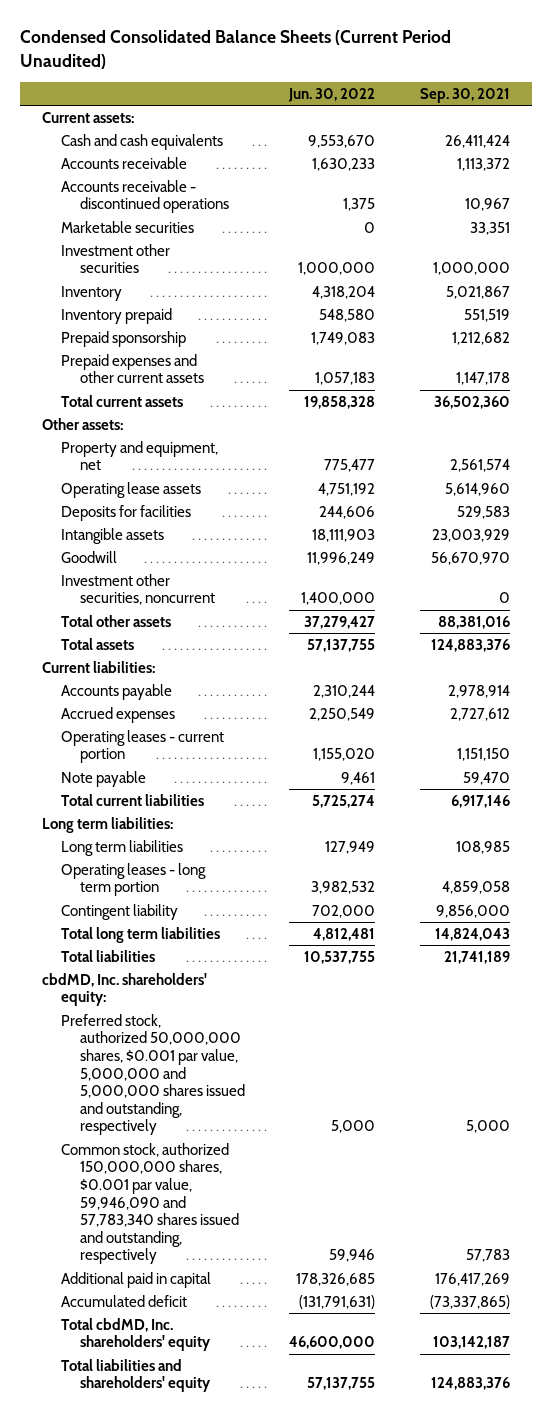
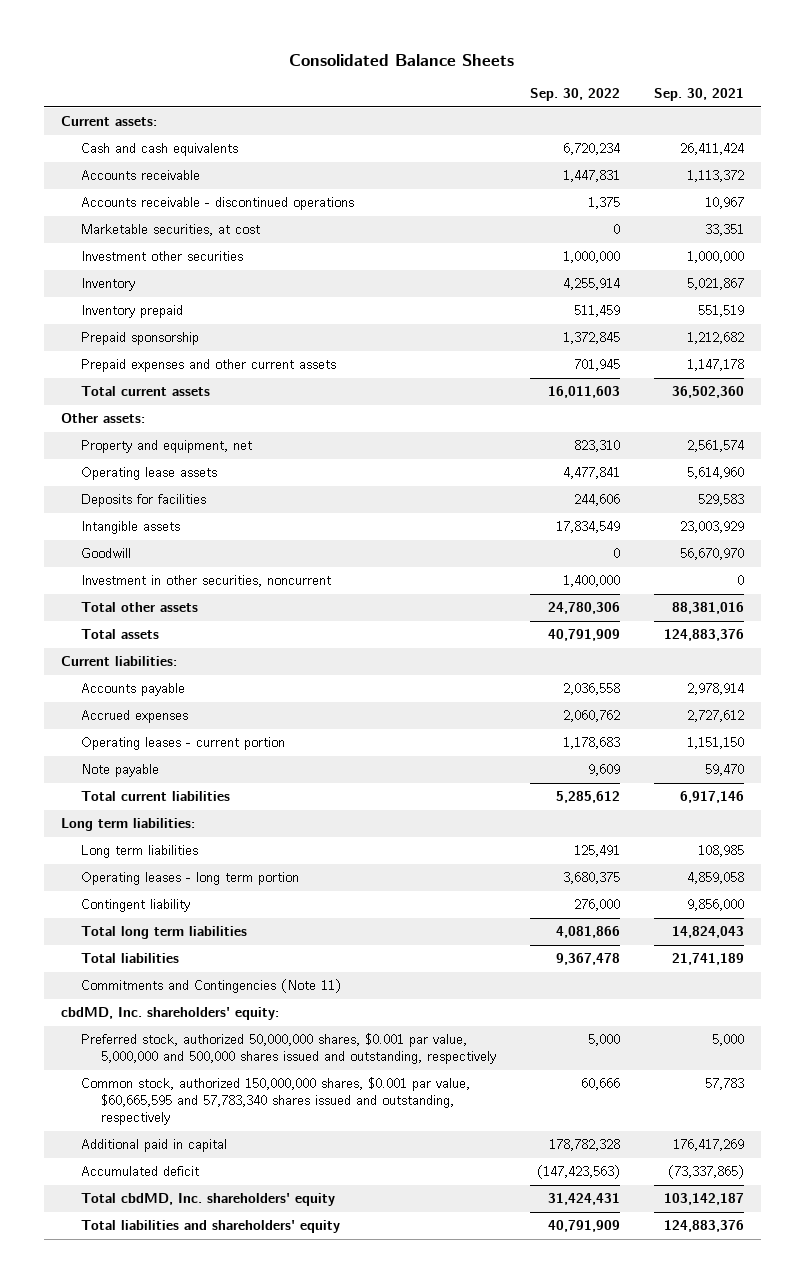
[20,30,452,69] Condensed Consolidated Balance Sheets (Current Period Unaudited) -> [289,53,515,66] Consolidated Balance Sheets
[288,87,376,102] Jun. 30, 2022 -> none
none -> [529,88,620,102] Sep. 30, 2022
[61,220,195,233] Marketable securities -> [80,224,260,237] Marketable securities, at cost
[61,573,215,606] Investment other securities, noncurrent -> [80,575,331,588] Investment in other securities, noncurrent
none -> [80,979,341,994] Commitments and Contingencies (Note 11)
[61,1013,245,1136] Preferred stock, authorized 50,000,000 shares, $0.001 par value, 5,000,000 and 5,000,000 shares issued and outstanding, respectively -> [80,1033,496,1065] Preferred stock, authorized 50,000,000 shares, $0.001 par value, 5,000,000 and 500,000 shares issued and outstanding, respectively
[61,1142,239,1265] Common stock, authorized 150,000,000 shares, $0.001 par value, 59,946,090 and 57,783,340 shares issued and outstanding, respectively -> [80,1077,470,1126] Common stock, authorized 150,000,000 shares, $0.001 par value, $60,665,595 and 57,783,340 shares issued and outstanding, respectively

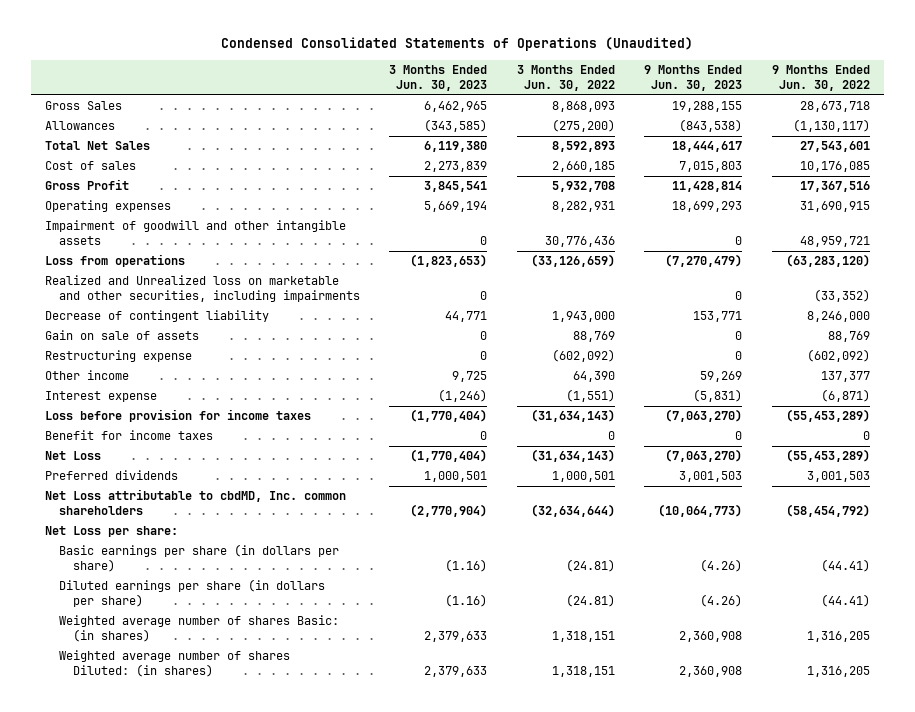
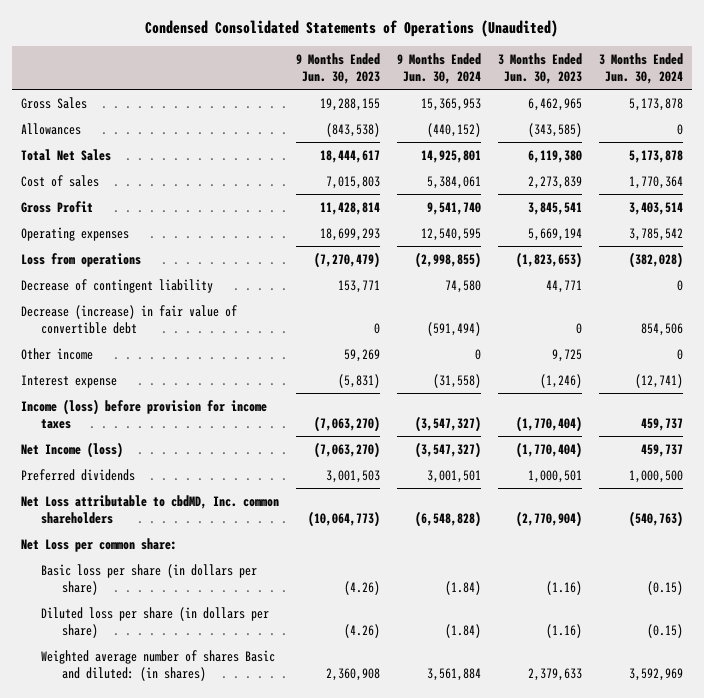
[516,65,615,91] 3 Months Ended Jun. 30, 2022 -> none
[771,65,870,91] 9 Months Ended Jun. 30, 2022 -> none
none -> [396,52,481,84] 9 Months Ended Jun. 30, 2024
none -> [599,52,684,84] 3 Months Ended Jun. 30, 2024
[45,220,347,245] Impairment of goodwill and other intangible assets -> none
[45,275,361,302] Realized and Unrealized loss on marketable and other securities, including impairments -> none
[45,330,200,341] Gain on sale of assets -> none
[45,350,193,363] Restructuring expense -> none
none -> [20,304,237,334] Decrease (increase) in fair value of convertible debt
[45,430,214,441] Benefit for income taxes -> none
[45,409,312,423] Loss before provision for income taxes -> [20,398,267,429] Income (loss) before provision for income taxes
[45,451,102,461] Net Loss -> [20,441,123,458] Net Income (loss)
[59,650,291,677] Weighted average number of shares Diluted: (in shares) -> none
[45,526,179,538] Net Loss per share: -> [20,537,177,552] Net Loss per common share:
[59,544,340,572] Basic earnings per share (in dollars per share) -> [41,563,258,595] Basic loss per share (in dollars per share)
[59,579,326,607] Diluted earnings per share (in dollars per share) -> [41,606,270,638] Diluted loss per share (in dollars per share)
[59,615,340,642] Weighted average number of shares Basic: (in shares) -> [41,649,276,681] Weighted average number of shares Basic and diluted: (in shares)

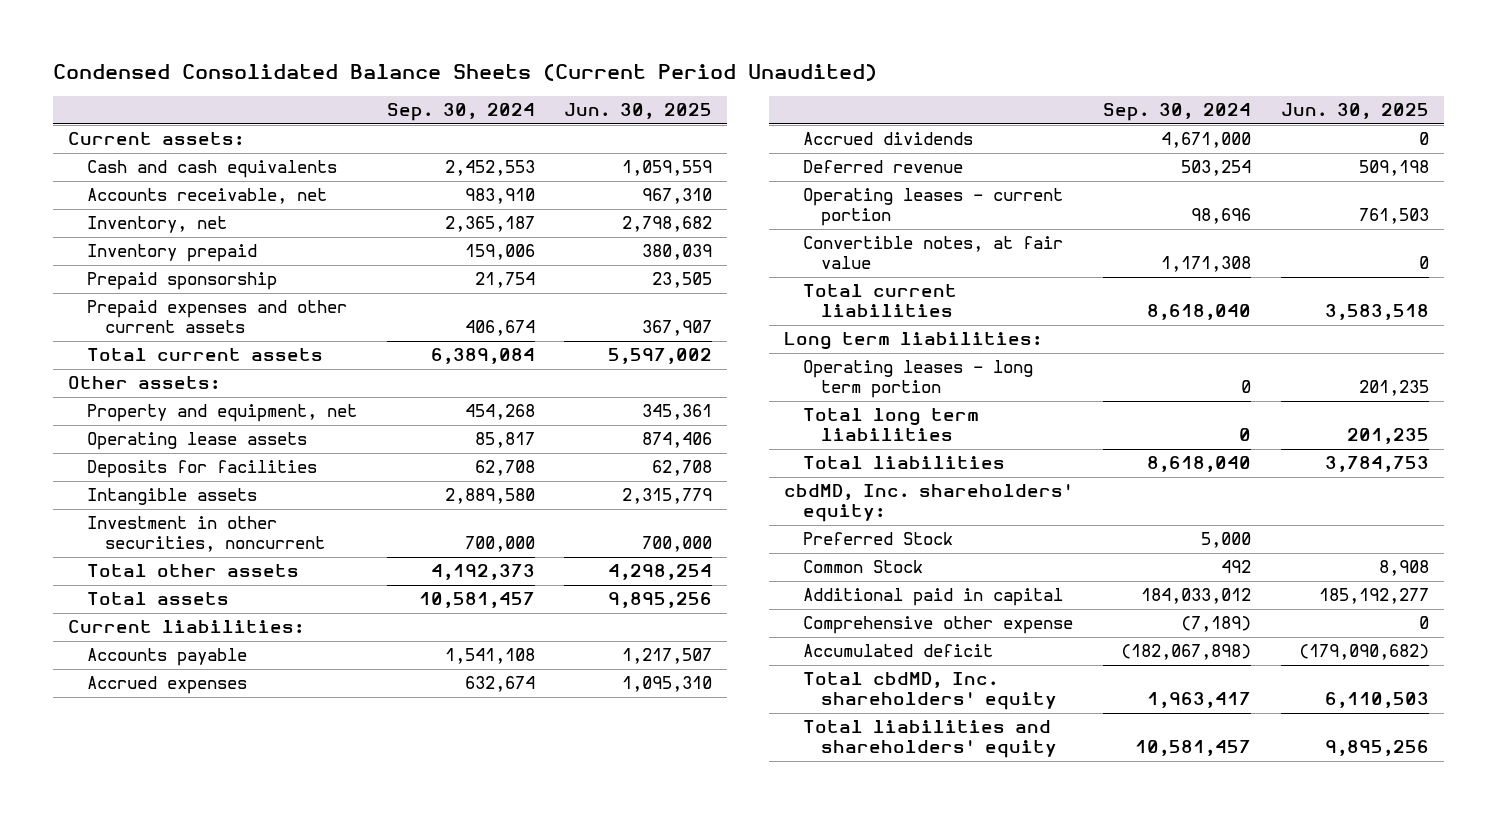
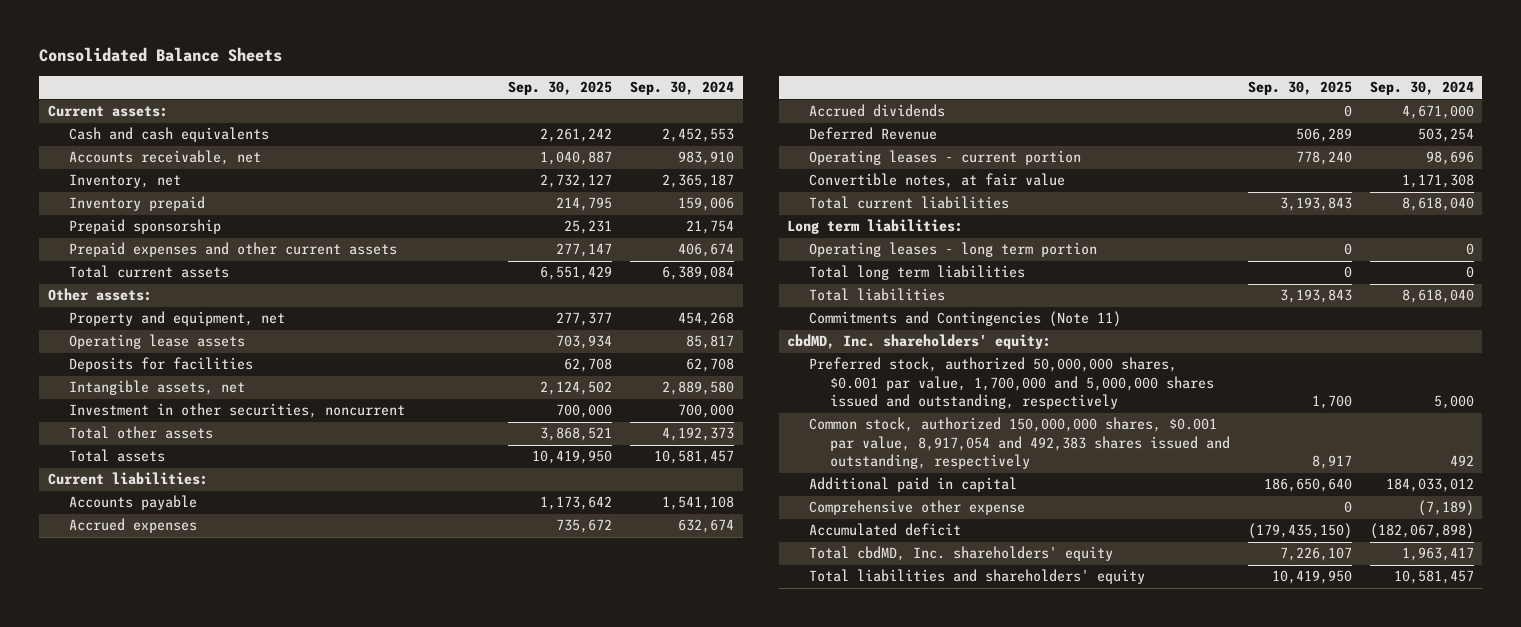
[53,64,878,82] Condensed Consolidated Balance Sheets (Current Period Unaudited) -> [38,47,282,63] Consolidated Balance Sheets
[564,103,713,120] Jun. 30, 2025 -> none
none -> [508,81,613,96] Sep. 30, 2025
[86,488,257,506] Intangible assets -> [69,380,246,396] Intangible assets, net
[802,160,963,174] Deferred revenue -> [808,127,937,141] Deferred Revenue
none -> [808,311,1121,328] Commitments and Contingencies (Note 11)
[802,532,953,546] Preferred Stock -> [808,357,1215,410] Preferred stock, authorized 50,000,000 shares, $0.001 par value, 1,700,000 and 5,000,000 shares issued and outstanding, respectively
[802,560,923,574] Common Stock -> [808,417,1231,470] Common stock, authorized 150,000,000 shares, $0.001 par value, 8,917,054 and 492,383 shares issued and outstanding, respectively

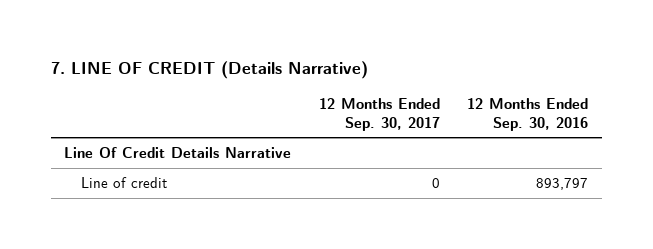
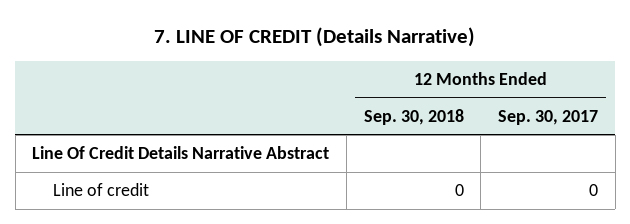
[467,97,589,131] 12 Months Ended Sep. 30, 2016 -> none
none -> [363,108,464,125] Sep. 30, 2018
[64,147,292,159] Line Of Credit Details Narrative -> [32,146,330,160] Line Of Credit Details Narrative Abstract

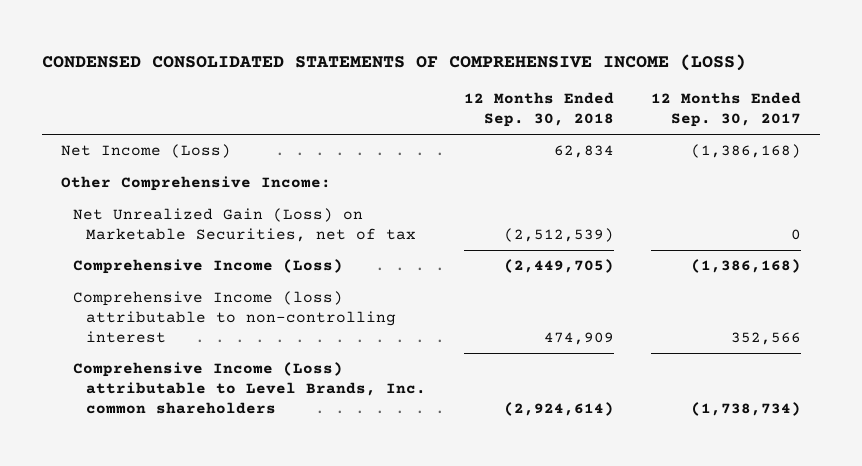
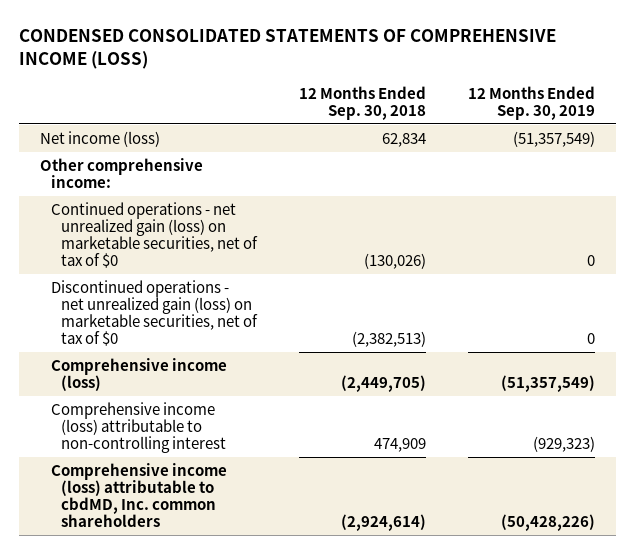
[650,92,801,128] 12 Months Ended Sep. 30, 2017 -> none
none -> [468,85,596,120] 12 Months Ended Sep. 30, 2019
[60,144,231,159] Net Income (Loss) -> [40,130,161,147] Net income (loss)
[60,176,331,192] Other Comprehensive Income: -> [40,157,204,188] Other comprehensive income:
[73,208,417,243] Net Unrealized Gain (Loss) on Marketable Securities, net of tax -> [50,201,259,269] Continued operations - net unrealized gain (loss) on marketable securities, net of tax of $0
[503,228,614,243] (2,512,539) -> [364,253,427,270] (130,026)
none -> [50,279,259,347] Discontinued operations - net unrealized gain (loss) on marketable securities, net of tax of $0
[73,259,344,275] Comprehensive Income (Loss) -> [50,357,227,391] Comprehensive income (loss)
[73,291,397,343] Comprehensive Income (loss) attributable to non-controlling interest -> [50,401,227,454] Comprehensive income (loss) attributable to non-controlling interest
[73,362,427,414] Comprehensive Income (Loss) attributable to Level Brands, Inc. common shareholders -> [50,462,227,528] Comprehensive income (loss) attributable to cbdMD, Inc. common shareholders

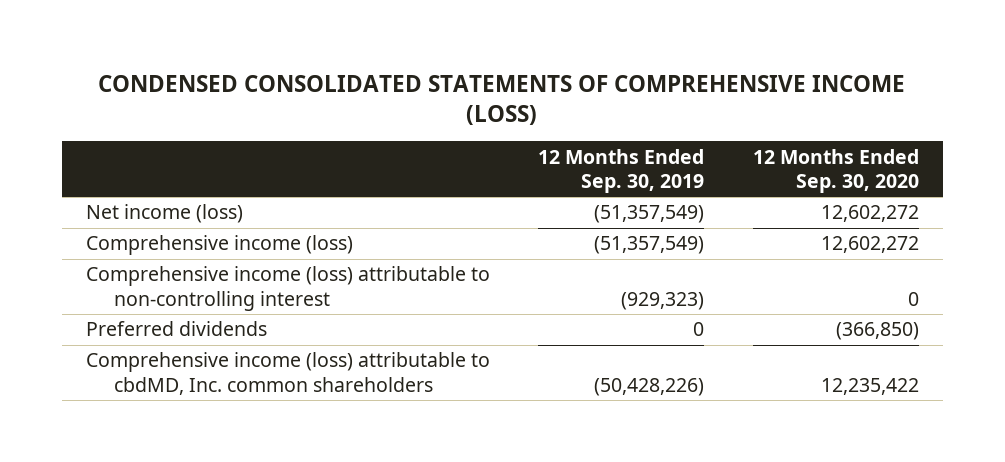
[299,85,427,120] 12 Months Ended Sep. 30, 2018 -> none
none -> [752,148,919,193] 12 Months Ended Sep. 30, 2020
[40,157,204,188] Other comprehensive income: -> none
[50,201,259,269] Continued operations - net unrealized gain (loss) on marketable securities, net of tax of $0 -> none
[50,279,259,347] Discontinued operations - net unrealized gain (loss) on marketable securities, net of tax of $0 -> none
none -> [85,321,267,337] Preferred dividends

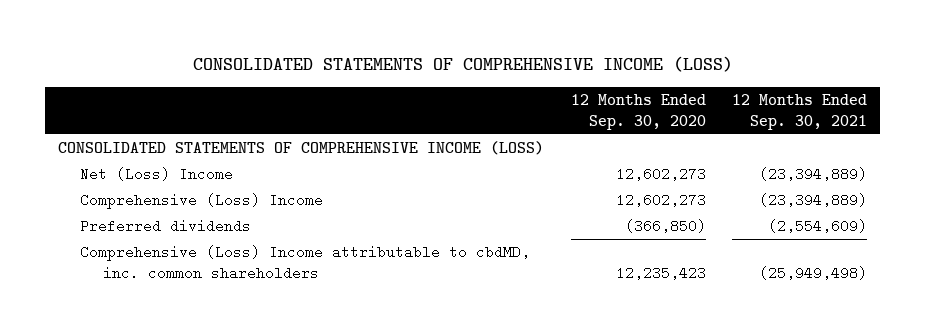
[98,74,906,125] CONDENSED CONSOLIDATED STATEMENTS OF COMPREHENSIVE INCOME (LOSS) -> [192,56,733,73] CONSOLIDATED STATEMENTS OF COMPREHENSIVE INCOME (LOSS)
[538,148,705,193] 12 Months Ended Sep. 30, 2019 -> none
none -> [732,93,868,130] 12 Months Ended Sep. 30, 2021
[85,266,490,311] Comprehensive income (loss) attributable to non-controlling interest -> none
none -> [58,140,545,155] CONSOLIDATED STATEMENTS OF COMPREHENSIVE INCOME (LOSS)
[85,204,243,224] Net income (loss) -> [80,166,234,181] Net (Loss) Income
[820,205,919,223] 12,602,272 -> [615,166,706,181] 12,602,273
[85,235,353,256] Comprehensive income (loss) -> [80,192,324,209] Comprehensive (Loss) Income
[820,236,919,254] 12,602,272 -> [615,192,706,207] 12,602,273
[85,352,490,395] Comprehensive income (loss) attributable to cbdMD, Inc. common shareholders -> [80,244,531,280] Comprehensive (Loss) Income attributable to cbdMD, inc. common shareholders
[820,377,919,395] 12,235,422 -> [615,265,706,280] 12,235,423

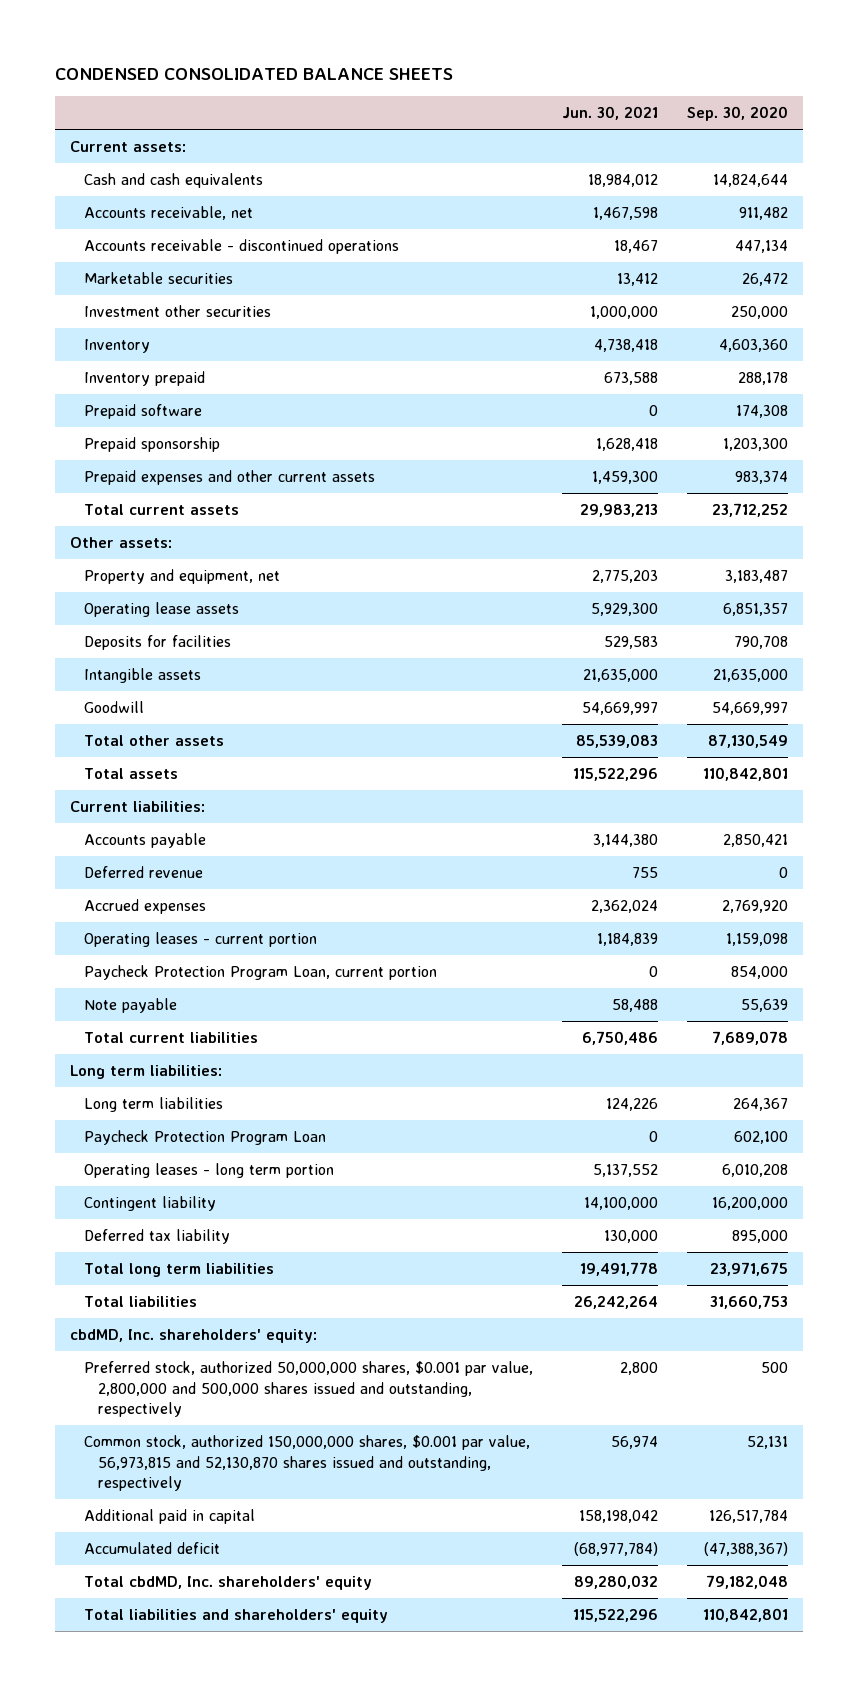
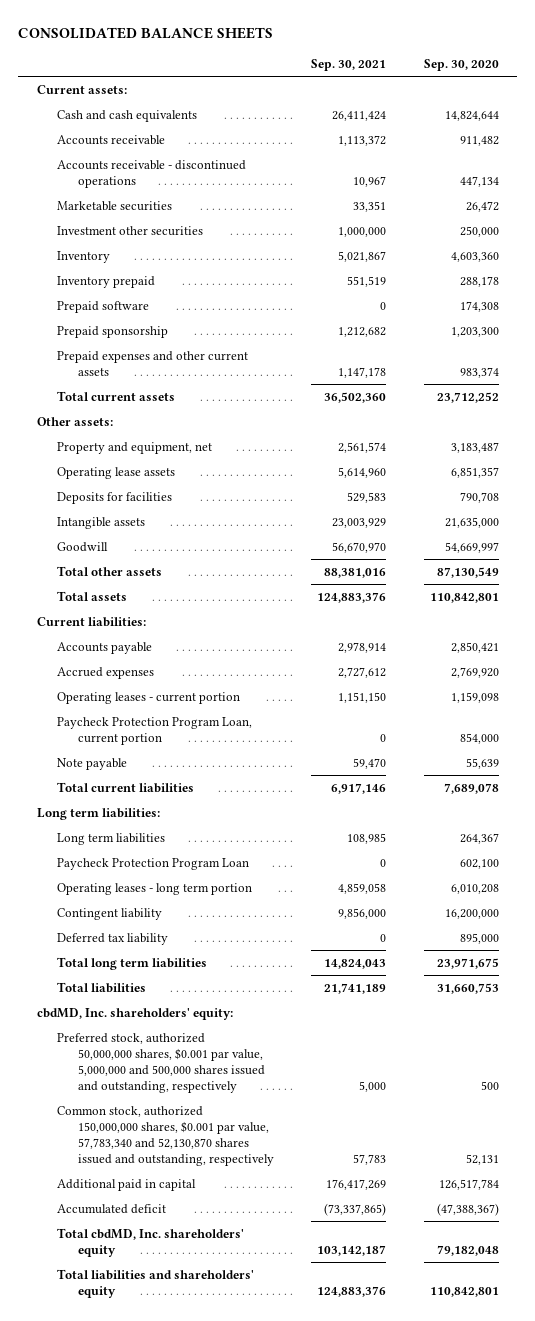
[55,68,454,81] CONDENSED CONSOLIDATED BALANCE SHEETS -> [18,27,274,40] CONSOLIDATED BALANCE SHEETS
[562,105,659,120] Jun. 30, 2021 -> none
none -> [311,58,387,71] Sep. 30, 2021
[83,205,253,220] Accounts receivable, net -> [57,134,166,145] Accounts receivable
[83,865,203,878] Deferred revenue -> none
[83,1360,533,1418] Preferred stock, authorized 50,000,000 shares, $0.001 par value, 2,800,000 and 500,000 shares issued and outstanding, respectively -> [57,1032,266,1093] Preferred stock, authorized 50,000,000 shares, $0.001 par value, 5,000,000 and 500,000 shares issued and outstanding, respectively
[83,1434,530,1492] Common stock, authorized 150,000,000 shares, $0.001 par value, 56,973,815 and 52,130,870 shares issued and outstanding, respectively -> [57,1105,275,1166] Common stock, authorized 150,000,000 shares, $0.001 par value, 57,783,340 and 52,130,870 shares issued and outstanding, respectively

